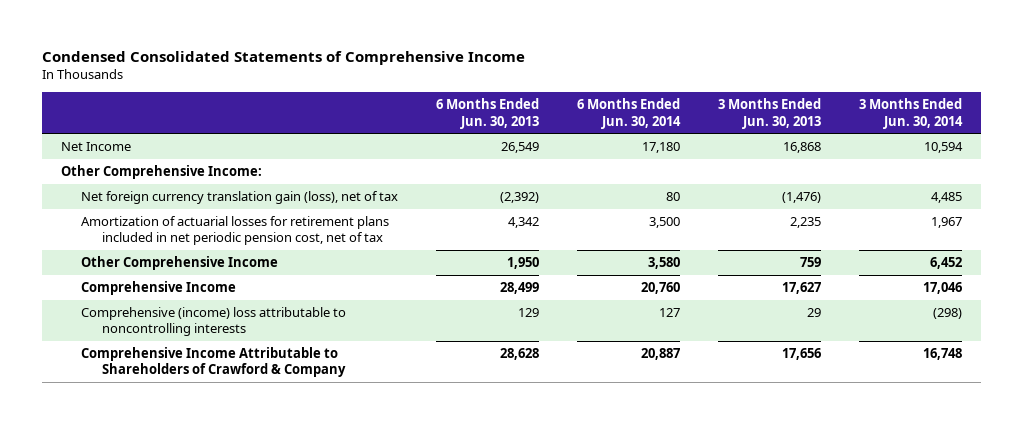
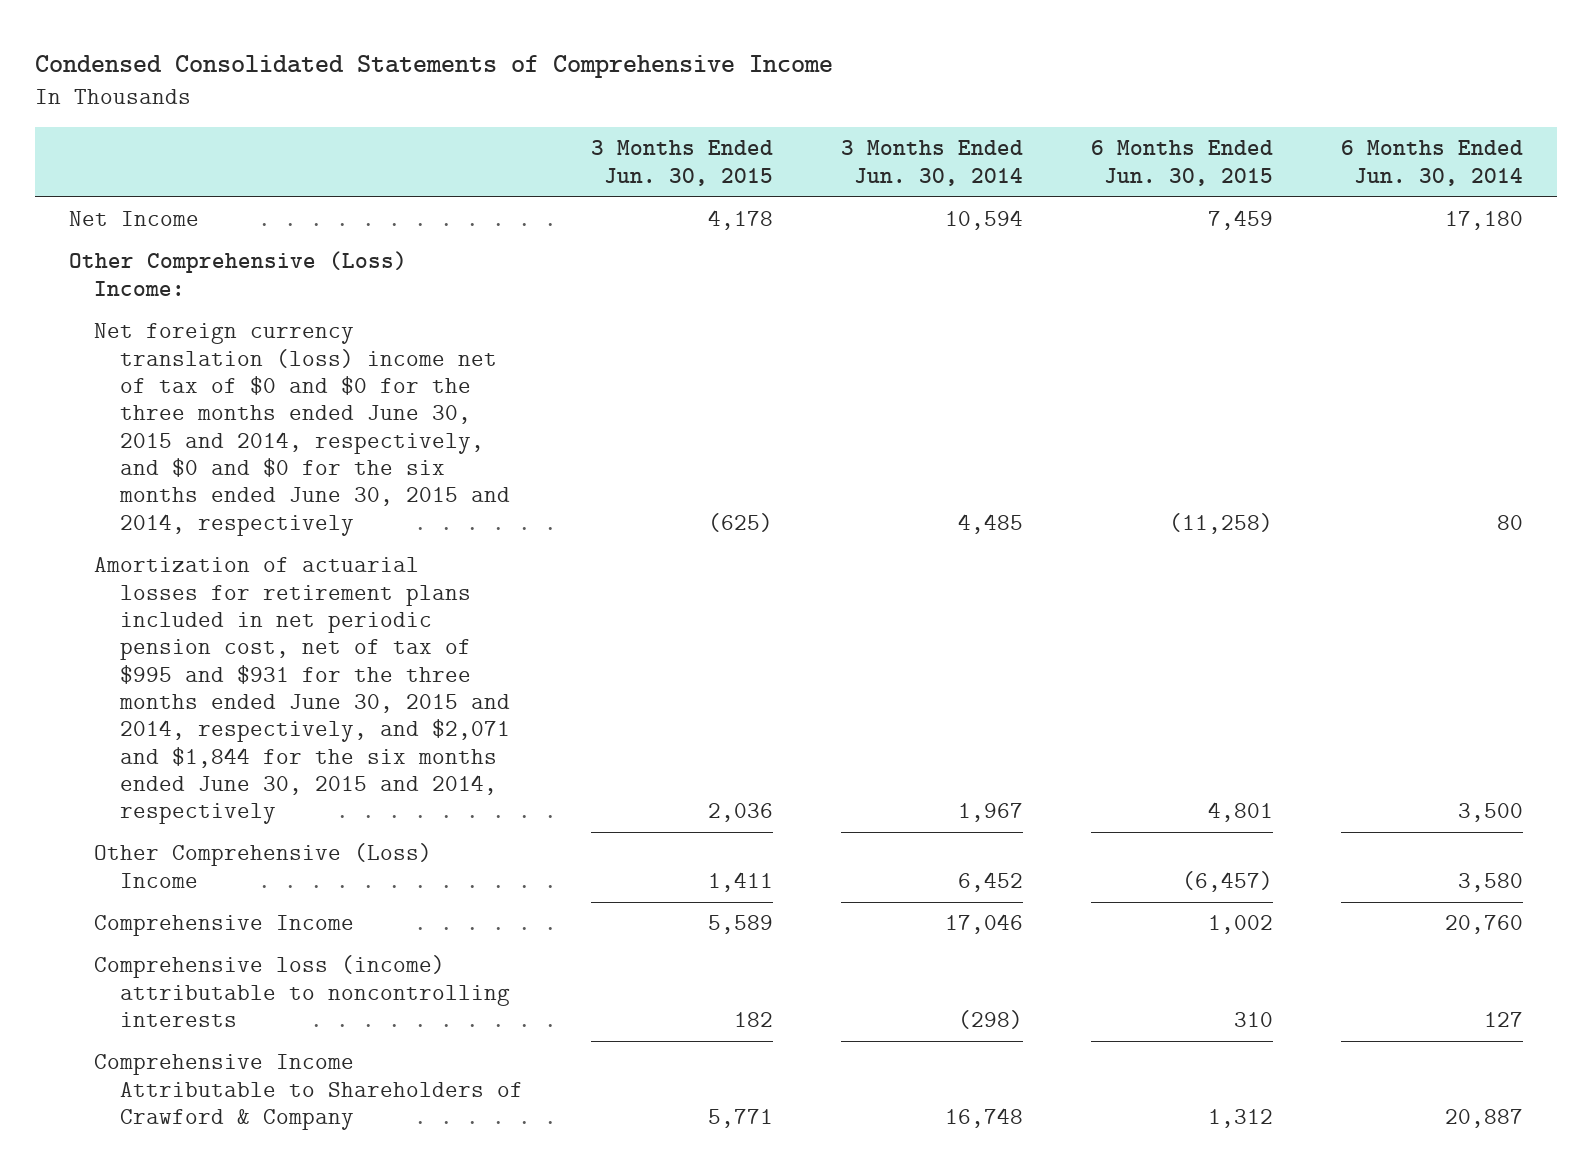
[436,98,540,129] 6 Months Ended Jun. 30, 2013 -> none
[718,98,822,129] 3 Months Ended Jun. 30, 2013 -> none
none -> [590,140,773,186] 3 Months Ended Jun. 30, 2015
none -> [1091,140,1274,186] 6 Months Ended Jun. 30, 2015
[60,165,262,180] Other Comprehensive Income: -> [69,251,408,296] Other Comprehensive (Loss) Income:
[81,191,399,205] Net foreign currency translation gain (loss), net of tax -> [94,323,510,536] Net foreign currency translation (loss) income net of tax of $0 and $0 for the three months ended June 30, 2015 and 2014, respectively, and $0 and $0 for the six months ended June 30, 2015 and 2014, respectively
[81,216,390,246] Amortization of actuarial losses for retirement plans included in net periodic pension cost, net of tax -> [94,557,510,825] Amortization of actuarial losses for retirement plans included in net periodic pension cost, net of tax of $995 and $931 for the three months ended June 30, 2015 and 2014, respectively, and $2,071 and $1,844 for the six months ended June 30, 2015 and 2014, respectively
[81,256,279,271] Other Comprehensive Income -> [94,843,433,888] Other Comprehensive (Loss) Income
[81,307,347,337] Comprehensive (income) loss attributable to noncontrolling interests -> [94,955,510,1028] Comprehensive loss (income) attributable to noncontrolling interests

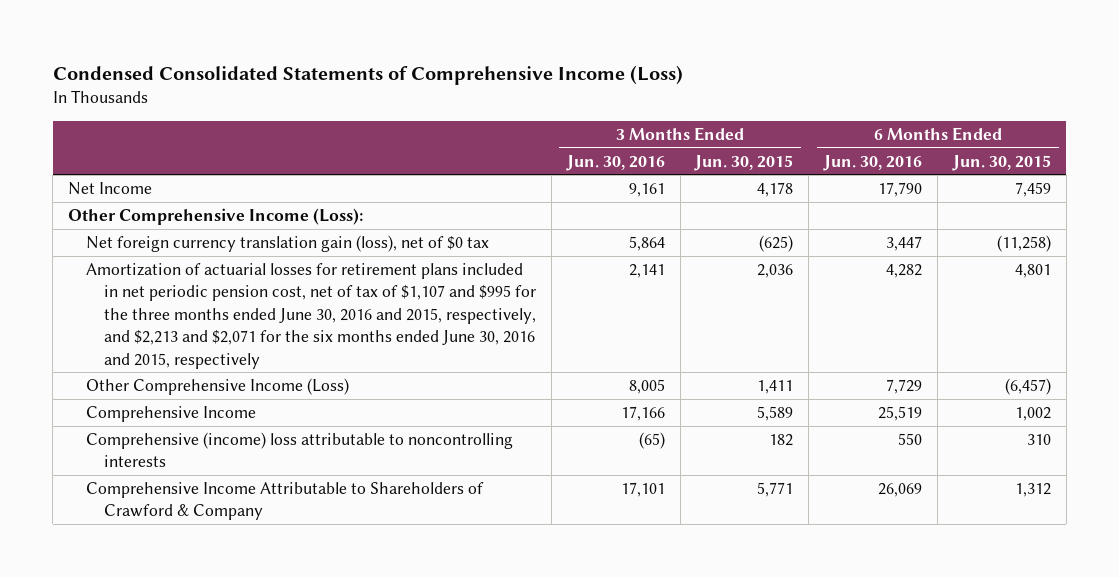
[35,54,834,78] Condensed Consolidated Statements of Comprehensive Income -> [52,64,683,85] Condensed Consolidated Statements of Comprehensive Income (Loss)
[840,140,1023,186] 3 Months Ended Jun. 30, 2014 -> none
[1341,140,1524,186] 6 Months Ended Jun. 30, 2014 -> none
none -> [565,154,665,171] Jun. 30, 2016
none -> [823,154,923,171] Jun. 30, 2016
[69,251,408,296] Other Comprehensive (Loss) Income: -> [68,208,364,226] Other Comprehensive Income (Loss):
[94,323,510,536] Net foreign currency translation (loss) income net of tax of $0 and $0 for the three months ended June 30, 2015 and 2014, respectively, and $0 and $0 for the six months ended June 30, 2015 and 2014, respectively -> [86,235,490,253] Net foreign currency translation gain (loss), net of $0 tax
[94,557,510,825] Amortization of actuarial losses for retirement plans included in net periodic pension cost, net of tax of $995 and $931 for the three months ended June 30, 2015 and 2014, respectively, and $2,071 and $1,844 for the six months ended June 30, 2015 and 2014, respectively -> [86,263,537,369] Amortization of actuarial losses for retirement plans included in net periodic pension cost, net of tax of $1,107 and $995 for the three months ended June 30, 2016 and 2015, respectively, and $2,213 and $2,071 for the six months ended June 30, 2016 and 2015, respectively
[94,843,433,888] Other Comprehensive (Loss) Income -> [86,378,350,396] Other Comprehensive Income (Loss)
[94,955,510,1028] Comprehensive loss (income) attributable to noncontrolling interests -> [86,432,514,468] Comprehensive (income) loss attributable to noncontrolling interests

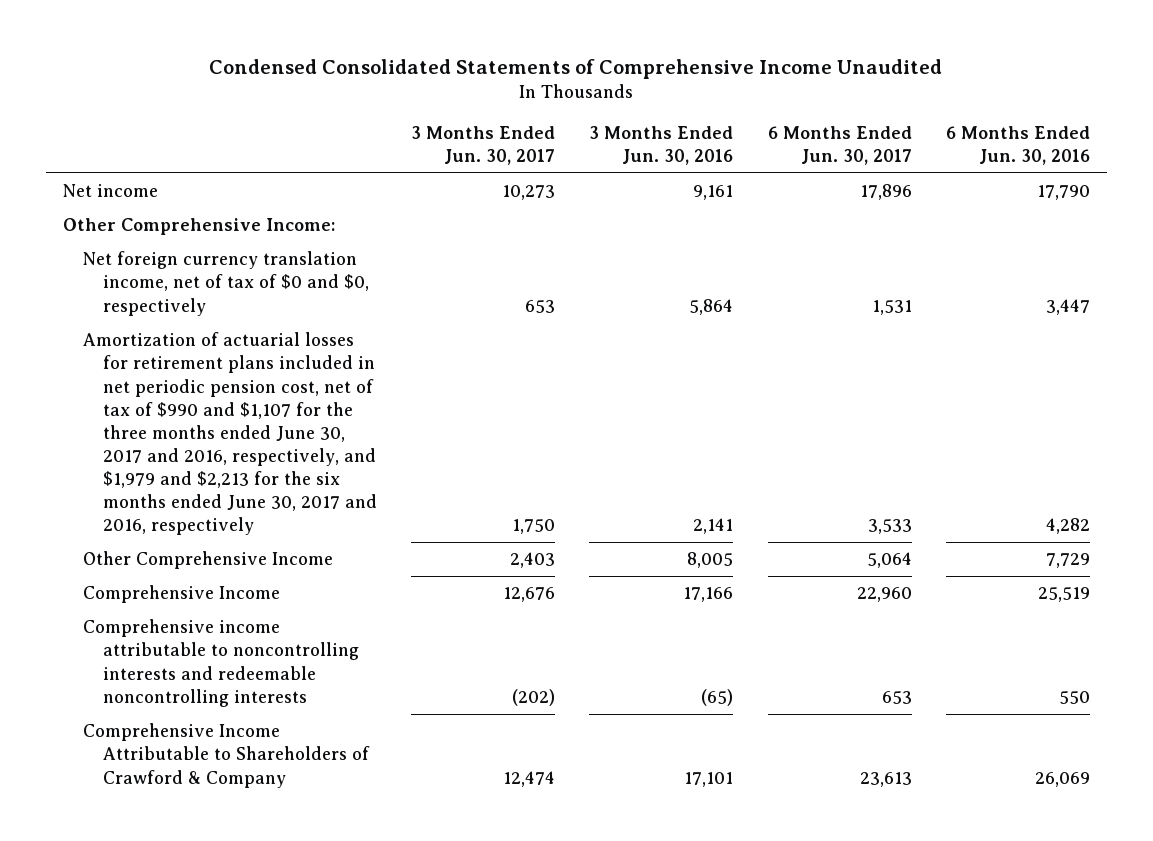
[52,64,683,85] Condensed Consolidated Statements of Comprehensive Income (Loss) -> [209,58,943,79] Condensed Consolidated Statements of Comprehensive Income Unaudited
[694,154,794,171] Jun. 30, 2015 -> none
[951,154,1051,171] Jun. 30, 2015 -> none
none -> [411,125,556,165] 3 Months Ended Jun. 30, 2017
none -> [767,125,912,165] 6 Months Ended Jun. 30, 2017
[68,182,153,196] Net Income -> [63,184,159,198] Net income
[68,208,364,226] Other Comprehensive Income (Loss): -> [63,218,336,236] Other Comprehensive Income:
[86,235,490,253] Net foreign currency translation gain (loss), net of $0 tax -> [83,251,370,316] Net foreign currency translation income, net of tax of $0 and $0, respectively
[86,263,537,369] Amortization of actuarial losses for retirement plans included in net periodic pension cost, net of tax of $1,107 and $995 for the three months ended June 30, 2016 and 2015, respectively, and $2,213 and $2,071 for the six months ended June 30, 2016 and 2015, respectively -> [83,332,378,536] Amortization of actuarial losses for retirement plans included in net periodic pension cost, net of tax of $990 and $1,107 for the three months ended June 30, 2017 and 2016, respectively, and $1,979 and $2,213 for the six months ended June 30, 2017 and 2016, respectively
[86,378,350,396] Other Comprehensive Income (Loss) -> [83,551,334,570] Other Comprehensive Income
[86,432,514,468] Comprehensive (income) loss attributable to noncontrolling interests -> [83,619,360,707] Comprehensive income attributable to noncontrolling interests and redeemable noncontrolling interests

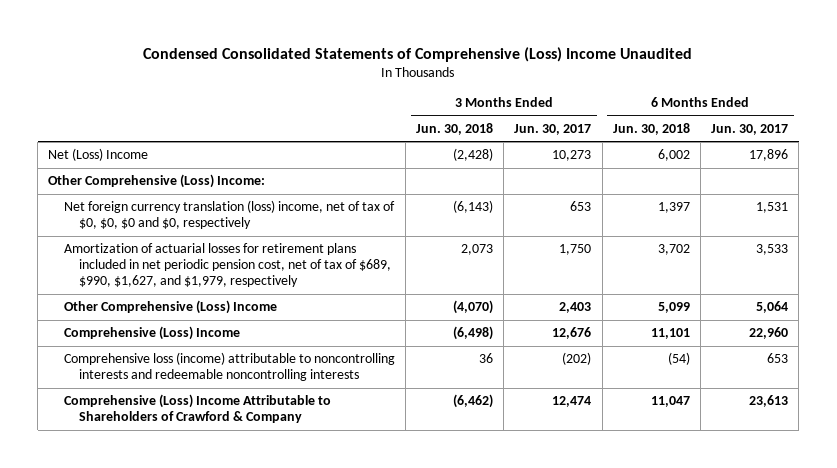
[209,58,943,79] Condensed Consolidated Statements of Comprehensive Income Unaudited -> [143,46,693,62] Condensed Consolidated Statements of Comprehensive (Loss) Income Unaudited
[589,125,734,165] 3 Months Ended Jun. 30, 2016 -> none
[945,125,1090,165] 6 Months Ended Jun. 30, 2016 -> none
none -> [416,122,494,135] Jun. 30, 2018
none -> [612,122,690,135] Jun. 30, 2018
[63,184,159,198] Net income -> [48,148,149,162] Net (Loss) Income
[63,218,336,236] Other Comprehensive Income: -> [48,174,266,189] Other Comprehensive (Loss) Income:
[83,251,370,316] Net foreign currency translation income, net of tax of $0 and $0, respectively -> [63,200,395,230] Net foreign currency translation (loss) income, net of tax of $0, $0, $0 and $0, respectively
[83,332,378,536] Amortization of actuarial losses for retirement plans included in net periodic pension cost, net of tax of $990 and $1,107 for the three months ended June 30, 2017 and 2016, respectively, and $1,979 and $2,213 for the six months ended June 30, 2017 and 2016, respectively -> [63,243,391,288] Amortization of actuarial losses for retirement plans included in net periodic pension cost, net of tax of $689, $990, $1,627, and $1,979, respectively
[83,551,334,570] Other Comprehensive Income -> [63,300,277,315] Other Comprehensive (Loss) Income
[83,585,281,604] Comprehensive Income -> [63,326,240,341] Comprehensive (Loss) Income
[83,619,360,707] Comprehensive income attributable to noncontrolling interests and redeemable noncontrolling interests -> [63,352,395,382] Comprehensive loss (income) attributable to noncontrolling interests and redeemable noncontrolling interests
[83,723,371,788] Comprehensive Income Attributable to Shareholders of Crawford & Company -> [63,394,331,424] Comprehensive (Loss) Income Attributable to Shareholders of Crawford & Company

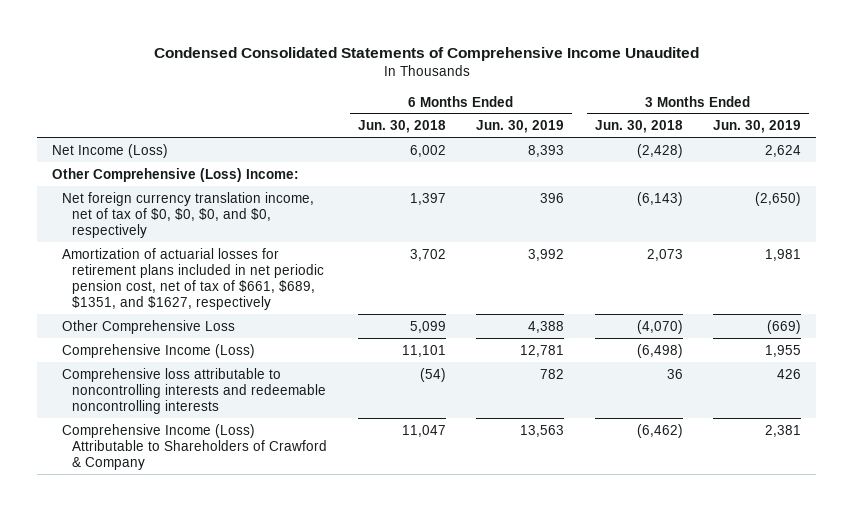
[143,46,693,62] Condensed Consolidated Statements of Comprehensive (Loss) Income Unaudited -> [153,47,699,62] Condensed Consolidated Statements of Comprehensive Income Unaudited
[514,123,592,135] Jun. 30, 2017 -> none
[711,123,789,135] Jun. 30, 2017 -> none
none -> [476,120,565,134] Jun. 30, 2019
none -> [712,120,801,134] Jun. 30, 2019
[48,148,149,162] Net (Loss) Income -> [52,143,169,158] Net Income (Loss)
[63,200,395,230] Net foreign currency translation (loss) income, net of tax of $0, $0, $0 and $0, respectively -> [62,191,315,238] Net foreign currency translation income, net of tax of $0, $0, $0, and $0, respectively
[63,243,391,288] Amortization of actuarial losses for retirement plans included in net periodic pension cost, net of tax of $689, $990, $1,627, and $1,979, respectively -> [62,247,325,311] Amortization of actuarial losses for retirement plans included in net periodic pension cost, net of tax of $661, $689, $1351, and $1627, respectively
[63,300,277,315] Other Comprehensive (Loss) Income -> [62,319,236,334] Other Comprehensive Loss
[63,326,240,341] Comprehensive (Loss) Income -> [62,343,256,358] Comprehensive Income (Loss)
[63,352,395,382] Comprehensive loss (income) attributable to noncontrolling interests and redeemable noncontrolling interests -> [62,367,327,414] Comprehensive loss attributable to noncontrolling interests and redeemable noncontrolling interests
[63,394,331,424] Comprehensive (Loss) Income Attributable to Shareholders of Crawford & Company -> [62,423,328,470] Comprehensive Income (Loss) Attributable to Shareholders of Crawford & Company

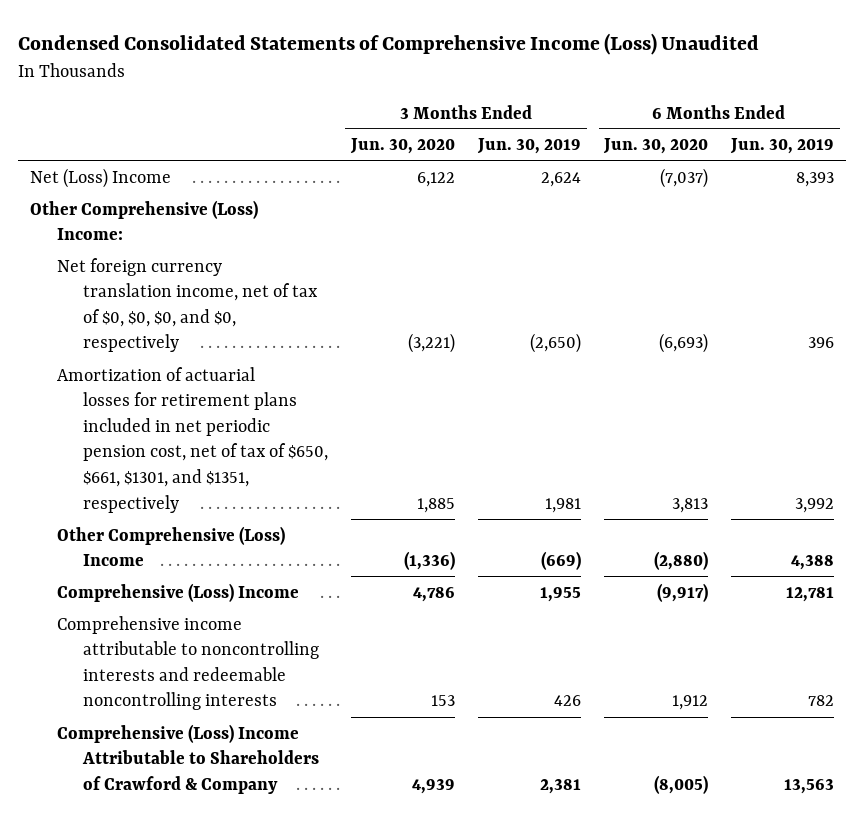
[153,47,699,62] Condensed Consolidated Statements of Comprehensive Income Unaudited -> [18,32,760,55] Condensed Consolidated Statements of Comprehensive Income (Loss) Unaudited
[357,120,446,134] Jun. 30, 2018 -> none
[594,120,683,134] Jun. 30, 2018 -> none
none -> [350,138,456,155] Jun. 30, 2020
none -> [603,138,709,155] Jun. 30, 2020
[52,143,169,158] Net Income (Loss) -> [29,167,171,188] Net (Loss) Income
[62,247,325,311] Amortization of actuarial losses for retirement plans included in net periodic pension cost, net of tax of $661, $689, $1351, and $1627, respectively -> [56,366,329,513] Amortization of actuarial losses for retirement plans included in net periodic pension cost, net of tax of $650, $661, $1301, and $1351, respectively
[62,319,236,334] Other Comprehensive Loss -> [56,525,285,567] Other Comprehensive (Loss) Income
[62,343,256,358] Comprehensive Income (Loss) -> [56,582,299,602] Comprehensive (Loss) Income
[62,367,327,414] Comprehensive loss attributable to noncontrolling interests and redeemable noncontrolling interests -> [56,615,320,711] Comprehensive income attributable to noncontrolling interests and redeemable noncontrolling interests
[62,423,328,470] Comprehensive Income (Loss) Attributable to Shareholders of Crawford & Company -> [56,723,320,794] Comprehensive (Loss) Income Attributable to Shareholders of Crawford & Company

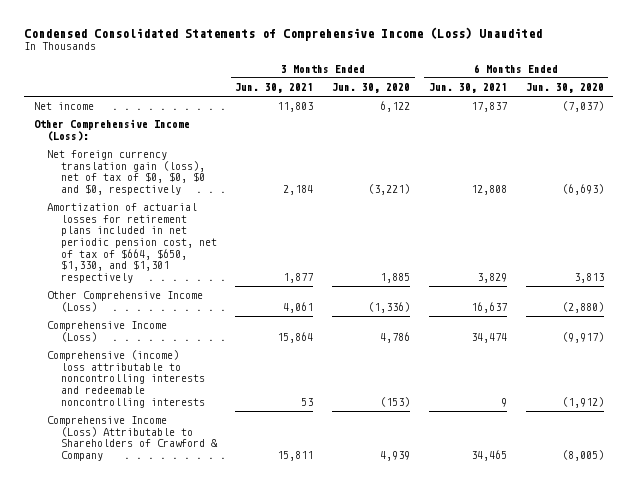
[477,138,582,155] Jun. 30, 2019 -> none
[730,138,835,155] Jun. 30, 2019 -> none
none -> [235,83,314,94] Jun. 30, 2021
none -> [428,83,507,94] Jun. 30, 2021
[29,167,171,188] Net (Loss) Income -> [33,102,94,111] Net income
[29,199,258,241] Other Comprehensive (Loss) Income: -> [33,119,190,141] Other Comprehensive Income (Loss):
[56,257,319,353] Net foreign currency translation income, net of tax of $0, $0, $0, and $0, respectively -> [47,150,205,196] Net foreign currency translation gain (loss), net of tax of $0, $0, $0 and $0, respectively
[56,366,329,513] Amortization of actuarial losses for retirement plans included in net periodic pension cost, net of tax of $650, $661, $1301, and $1351, respectively -> [47,203,217,283] Amortization of actuarial losses for retirement plans included in net periodic pension cost, net of tax of $664, $650, $1,330, and $1,301 respectively
[56,525,285,567] Other Comprehensive (Loss) Income -> [47,291,204,312] Other Comprehensive Income (Loss)
[56,582,299,602] Comprehensive (Loss) Income -> [47,321,168,342] Comprehensive Income (Loss)
[56,615,320,711] Comprehensive income attributable to noncontrolling interests and redeemable noncontrolling interests -> [47,350,205,408] Comprehensive (income) loss attributable to noncontrolling interests and redeemable noncontrolling interests
[431,695,456,707] 153 -> [380,396,411,407] (153)
[672,695,709,711] 1,912 -> [561,396,604,408] (1,912)
[56,723,320,794] Comprehensive (Loss) Income Attributable to Shareholders of Crawford & Company -> [47,416,218,462] Comprehensive Income (Loss) Attributable to Shareholders of Crawford & Company

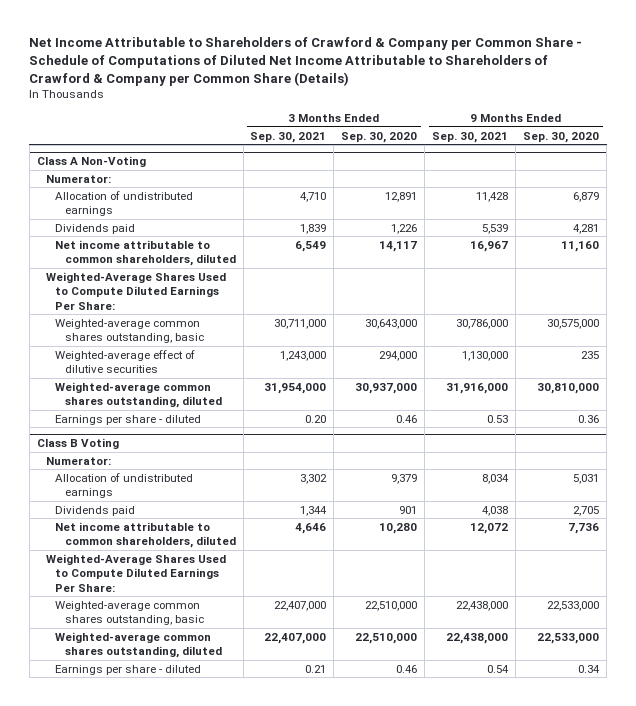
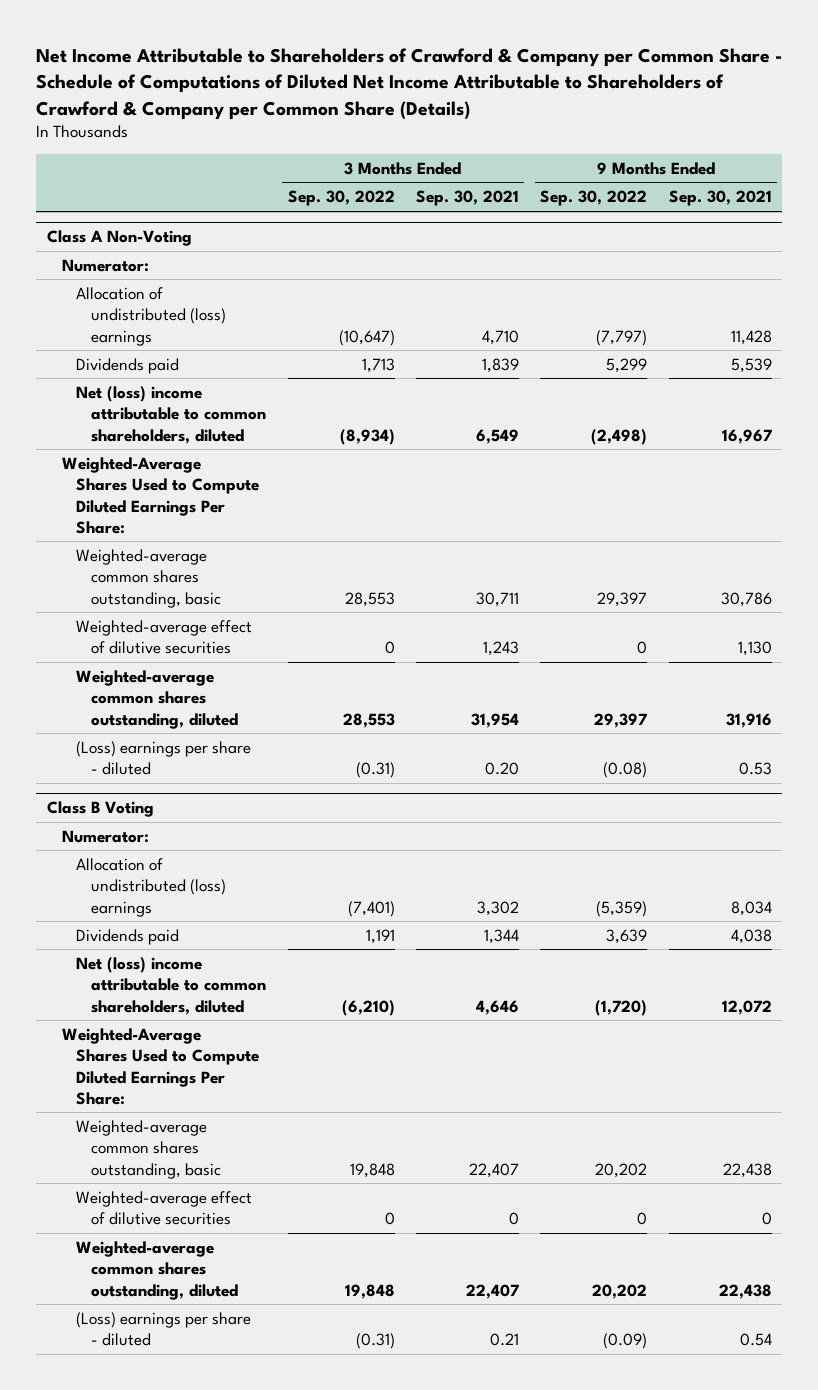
[341,131,418,143] Sep. 30, 2020 -> none
[523,131,600,143] Sep. 30, 2020 -> none
none -> [287,190,395,207] Sep. 30, 2022
none -> [540,190,648,207] Sep. 30, 2022
[55,190,194,217] Allocation of undistributed earnings -> [76,286,227,346] Allocation of undistributed (loss) earnings
[55,239,236,267] Net income attributable to common shareholders, diluted -> [76,385,267,444] Net (loss) income attributable to common shareholders, diluted
[274,318,327,329] 30,711,000 -> [475,591,519,607] 30,711
[456,318,509,329] 30,786,000 -> [720,591,772,607] 30,786
[280,350,327,361] 1,243,000 -> [482,641,519,657] 1,243
[462,350,509,361] 1,130,000 -> [737,641,772,657] 1,130
[264,382,327,394] 31,954,000 -> [470,712,519,728] 31,954
[446,382,509,394] 31,916,000 -> [725,712,772,728] 31,916
[55,414,202,425] Earnings per share - diluted -> [76,740,252,776] (Loss) earnings per share - diluted
[55,472,194,499] Allocation of undistributed earnings -> [76,857,227,917] Allocation of undistributed (loss) earnings
[55,521,236,549] Net income attributable to common shareholders, diluted -> [76,956,267,1015] Net (loss) income attributable to common shareholders, diluted
[274,600,327,611] 22,407,000 -> [468,1162,519,1178] 22,407
[456,600,509,611] 22,438,000 -> [722,1162,772,1178] 22,438
none -> [76,1190,253,1226] Weighted-average effect of dilutive securities
[264,632,327,644] 22,407,000 -> [465,1283,519,1299] 22,407
[446,632,509,644] 22,438,000 -> [718,1283,772,1299] 22,438
[55,664,202,675] Earnings per share - diluted -> [76,1311,252,1347] (Loss) earnings per share - diluted

